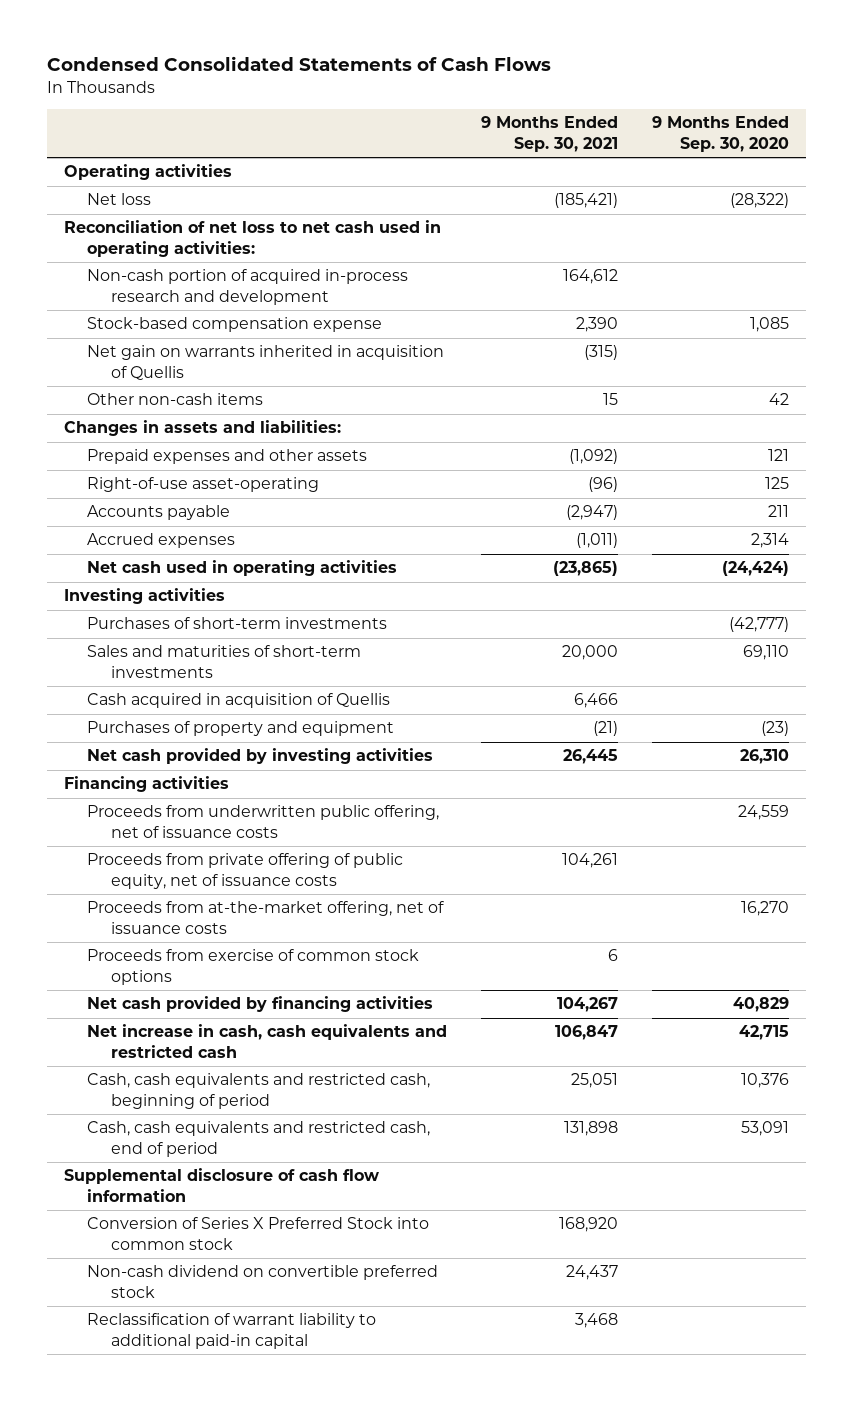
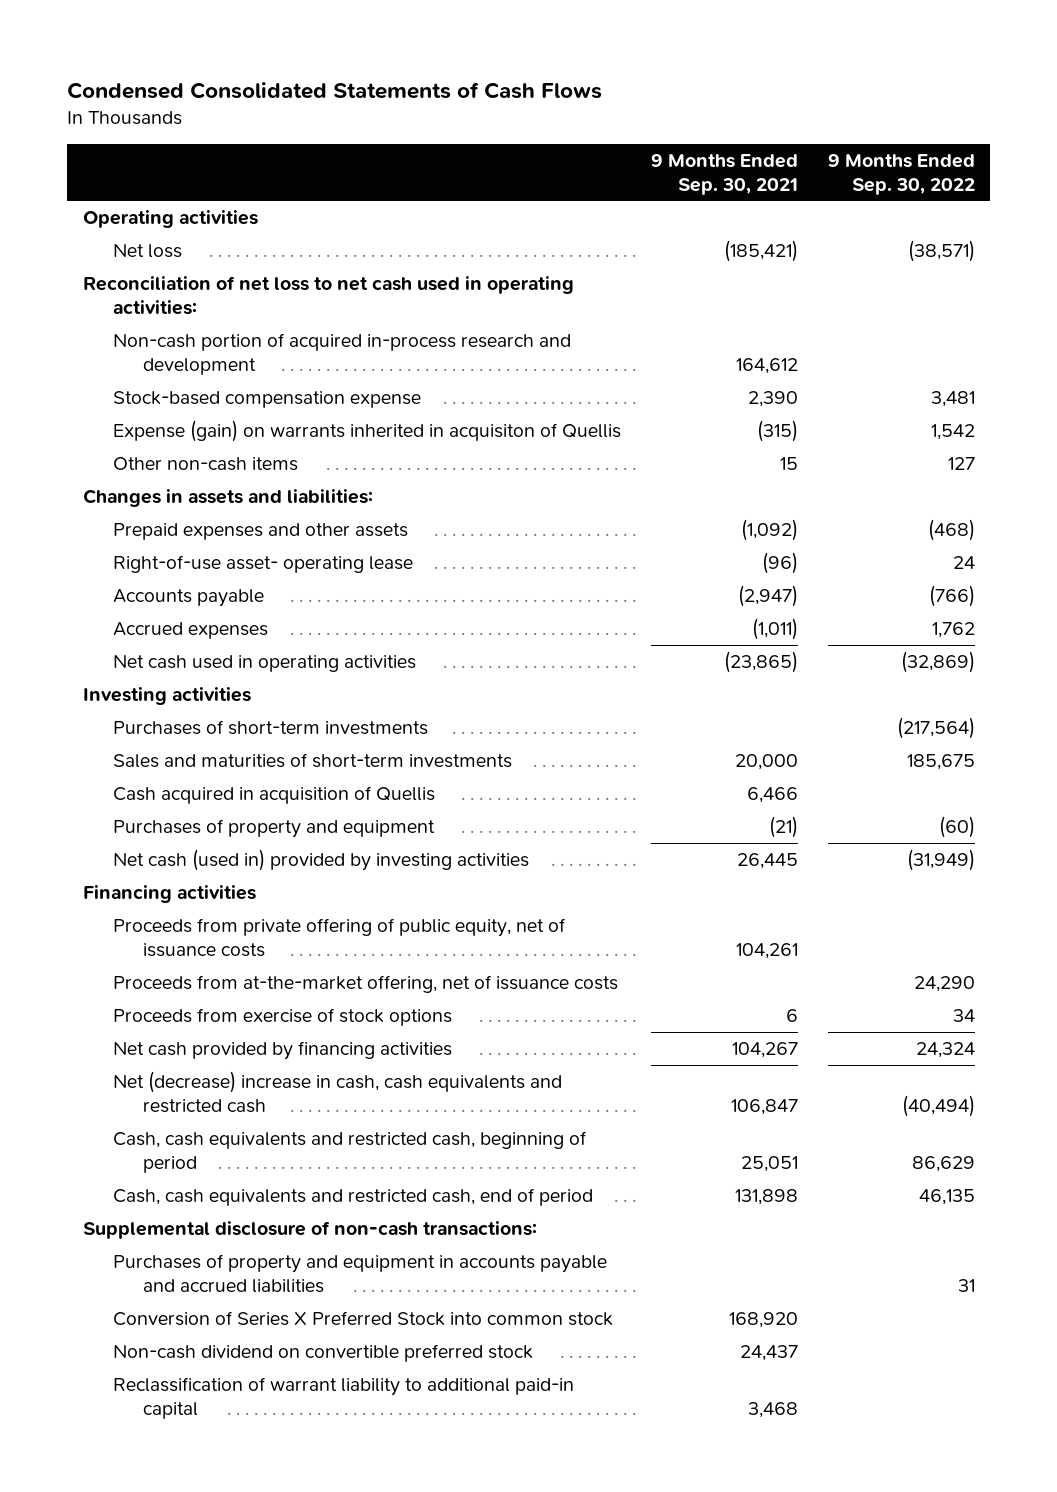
[652,116,790,152] 9 Months Ended Sep. 30, 2020 -> none
none -> [827,154,975,195] 9 Months Ended Sep. 30, 2022
[87,345,445,381] Net gain on warrants inherited in acquisition of Quellis -> [112,420,621,443] Expense (gain) on warrants inherited in acquisiton of Quellis
[87,477,320,493] Right-of-use asset-operating -> [112,555,413,574] Right-of-use asset- operating lease
[87,748,434,765] Net cash provided by investing activities -> [112,849,529,872] Net cash (used in) provided by investing activities
[87,805,440,839] Proceeds from underwritten public offering, net of issuance costs -> none
[87,949,420,986] Proceeds from exercise of common stock options -> [112,1008,452,1027] Proceeds from exercise of stock options
[87,1024,448,1059] Net increase in cash, cash equivalents and restricted cash -> [112,1071,562,1113] Net (decrease) increase in cash, cash equivalents and restricted cash
[63,1168,379,1203] Supplemental disclosure of cash flow information -> [82,1221,537,1240] Supplemental disclosure of non-cash transactions:
none -> [112,1254,607,1293] Purchases of property and equipment in accounts payable and accrued liabilities

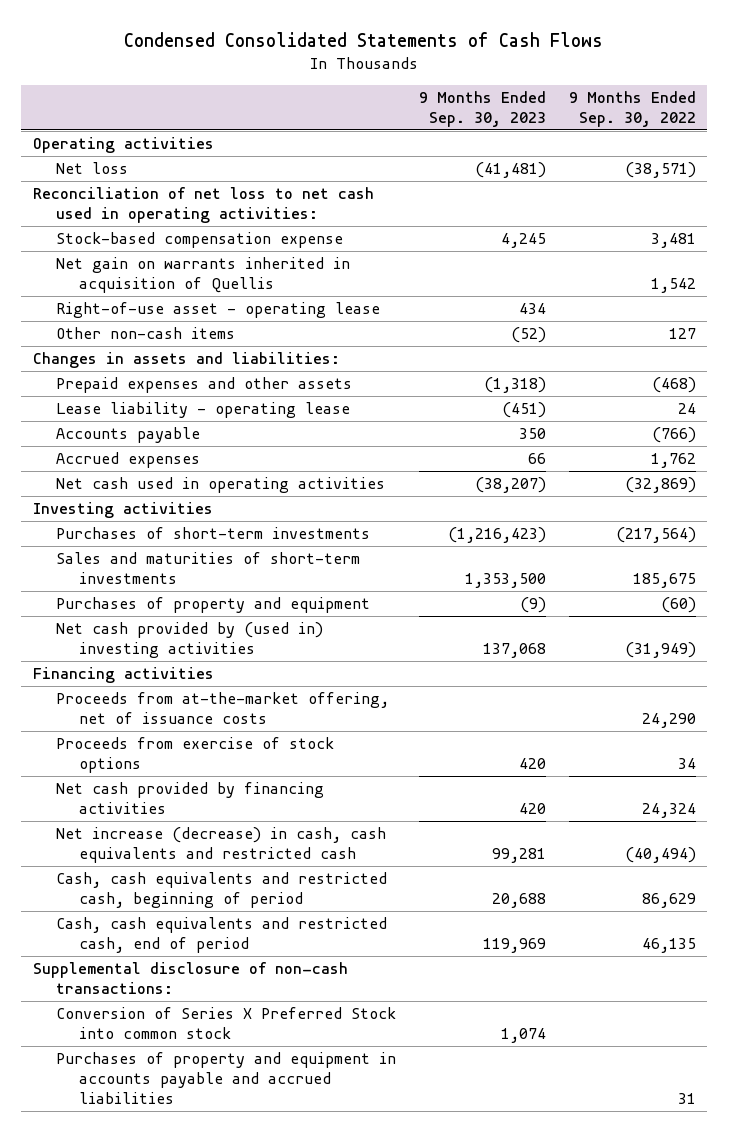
[650,154,798,195] 9 Months Ended Sep. 30, 2021 -> none
none -> [418,90,546,127] 9 Months Ended Sep. 30, 2023
[112,333,571,375] Non-cash portion of acquired in-process research and development -> none
[112,420,621,443] Expense (gain) on warrants inherited in acquisiton of Quellis -> [56,257,351,294] Net gain on warrants inherited in acquisition of Quellis
none -> [56,302,381,319] Right-of-use asset - operating lease
[112,555,413,574] Right-of-use asset- operating lease -> [56,402,351,419] Lease liability - operating lease
[112,786,435,805] Cash acquired in acquisition of Quellis -> none
[112,849,529,872] Net cash (used in) provided by investing activities -> [56,622,324,659] Net cash provided by (used in) investing activities
[112,918,566,957] Proceeds from private offering of public equity, net of issuance costs -> none
[112,1071,562,1113] Net (decrease) increase in cash, cash equivalents and restricted cash -> [56,827,387,864] Net increase (decrease) in cash, cash equivalents and restricted cash
[112,1344,533,1363] Non-cash dividend on convertible preferred stock -> none
[112,1377,574,1419] Reclassification of warrant liability to additional paid-in capital -> none
[112,1254,607,1293] Purchases of property and equipment in accounts payable and accrued liabilities -> [56,1052,397,1105] Purchases of property and equipment in accounts payable and accrued liabilities

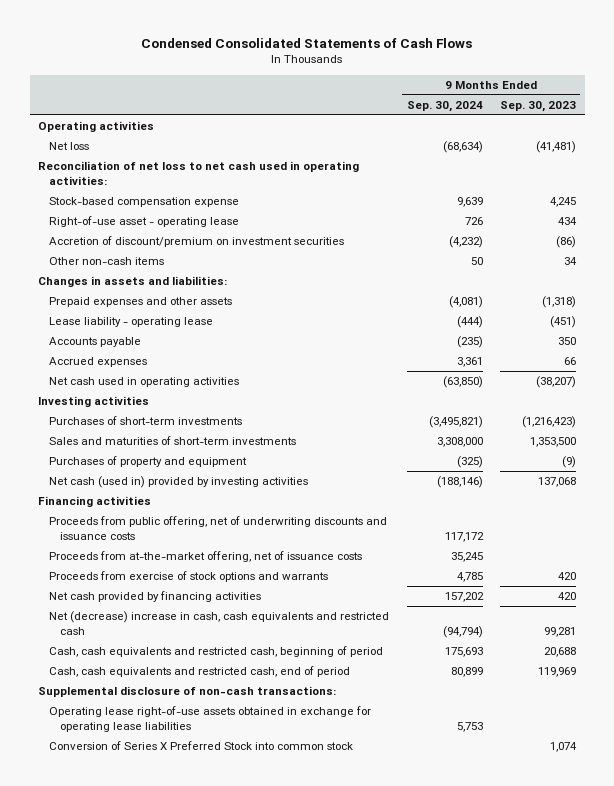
[568,90,696,127] 9 Months Ended Sep. 30, 2022 -> none
none -> [406,100,483,112] Sep. 30, 2024
[56,257,351,294] Net gain on warrants inherited in acquisition of Quellis -> none
none -> [49,236,345,248] Accretion of discount/premium on investment securities
[510,327,546,344] (52) -> [564,257,578,266] 34
[56,622,324,659] Net cash provided by (used in) investing activities -> [49,476,309,489] Net cash (used in) provided by investing activities
none -> [49,516,388,540] Proceeds from public offering, net of underwriting discounts and issuance costs
[56,737,335,774] Proceeds from exercise of stock options -> [49,571,329,583] Proceeds from exercise of stock options and warrants
[56,827,387,864] Net increase (decrease) in cash, cash equivalents and restricted cash -> [49,611,390,635] Net (decrease) increase in cash, cash equivalents and restricted cash
none -> [49,706,372,732] Operating lease right-of-use assets obtained in exchange for operating lease liabilities
[56,1052,397,1105] Purchases of property and equipment in accounts payable and accrued liabilities -> none

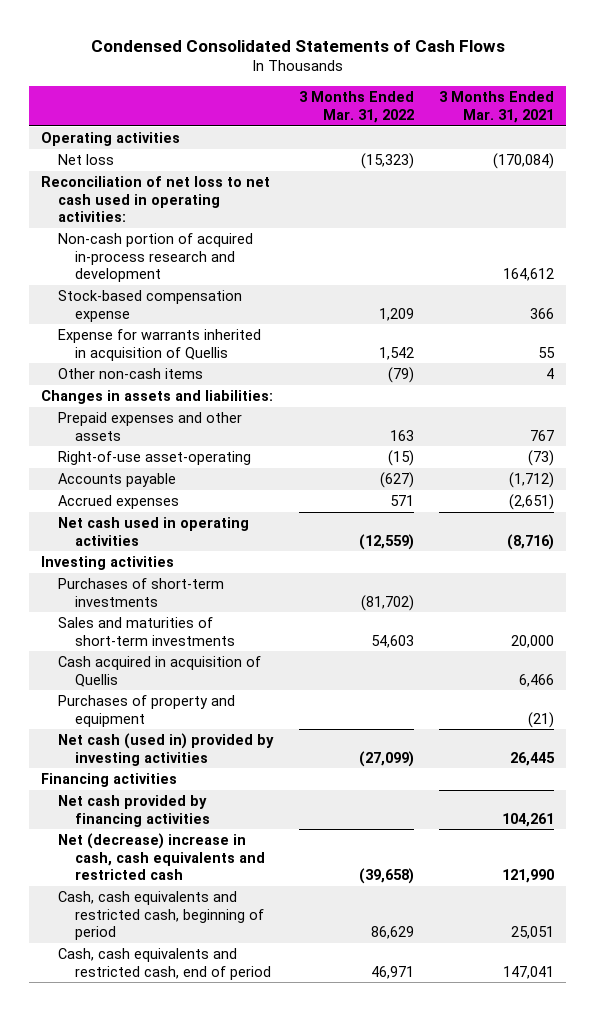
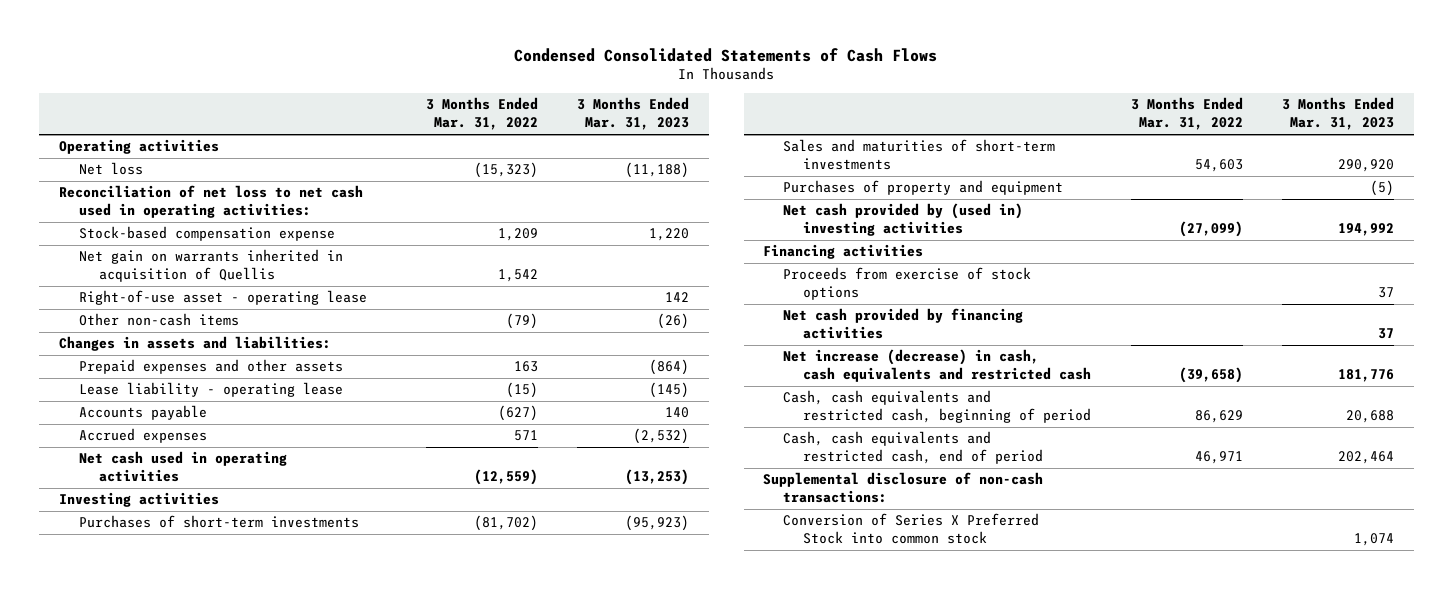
[438,91,554,123] 3 Months Ended Mar. 31, 2021 -> none
none -> [577,97,690,131] 3 Months Ended Mar. 31, 2023
[58,233,254,282] Non-cash portion of acquired in-process research and development -> none
[58,329,262,361] Expense for warrants inherited in acquisition of Quellis -> [78,249,343,283] Net gain on warrants inherited in acquisition of Quellis
none -> [78,290,367,306] Right-of-use asset - operating lease
[58,451,252,466] Right-of-use asset-operating -> [78,382,343,398] Lease liability - operating lease
[58,656,262,687] Cash acquired in acquisition of Quellis -> none
[58,733,275,766] Net cash (used in) provided by investing activities -> [783,203,1024,237] Net cash provided by (used in) investing activities
none -> [783,267,1032,301] Proceeds from exercise of stock options
[58,833,266,880] Net (decrease) increase in cash, cash equivalents and restricted cash -> [783,349,1092,383] Net increase (decrease) in cash, cash equivalents and restricted cash
none -> [763,472,1044,504] Supplemental disclosure of non-cash transactions:
none -> [783,513,1040,545] Conversion of Series X Preferred Stock into common stock

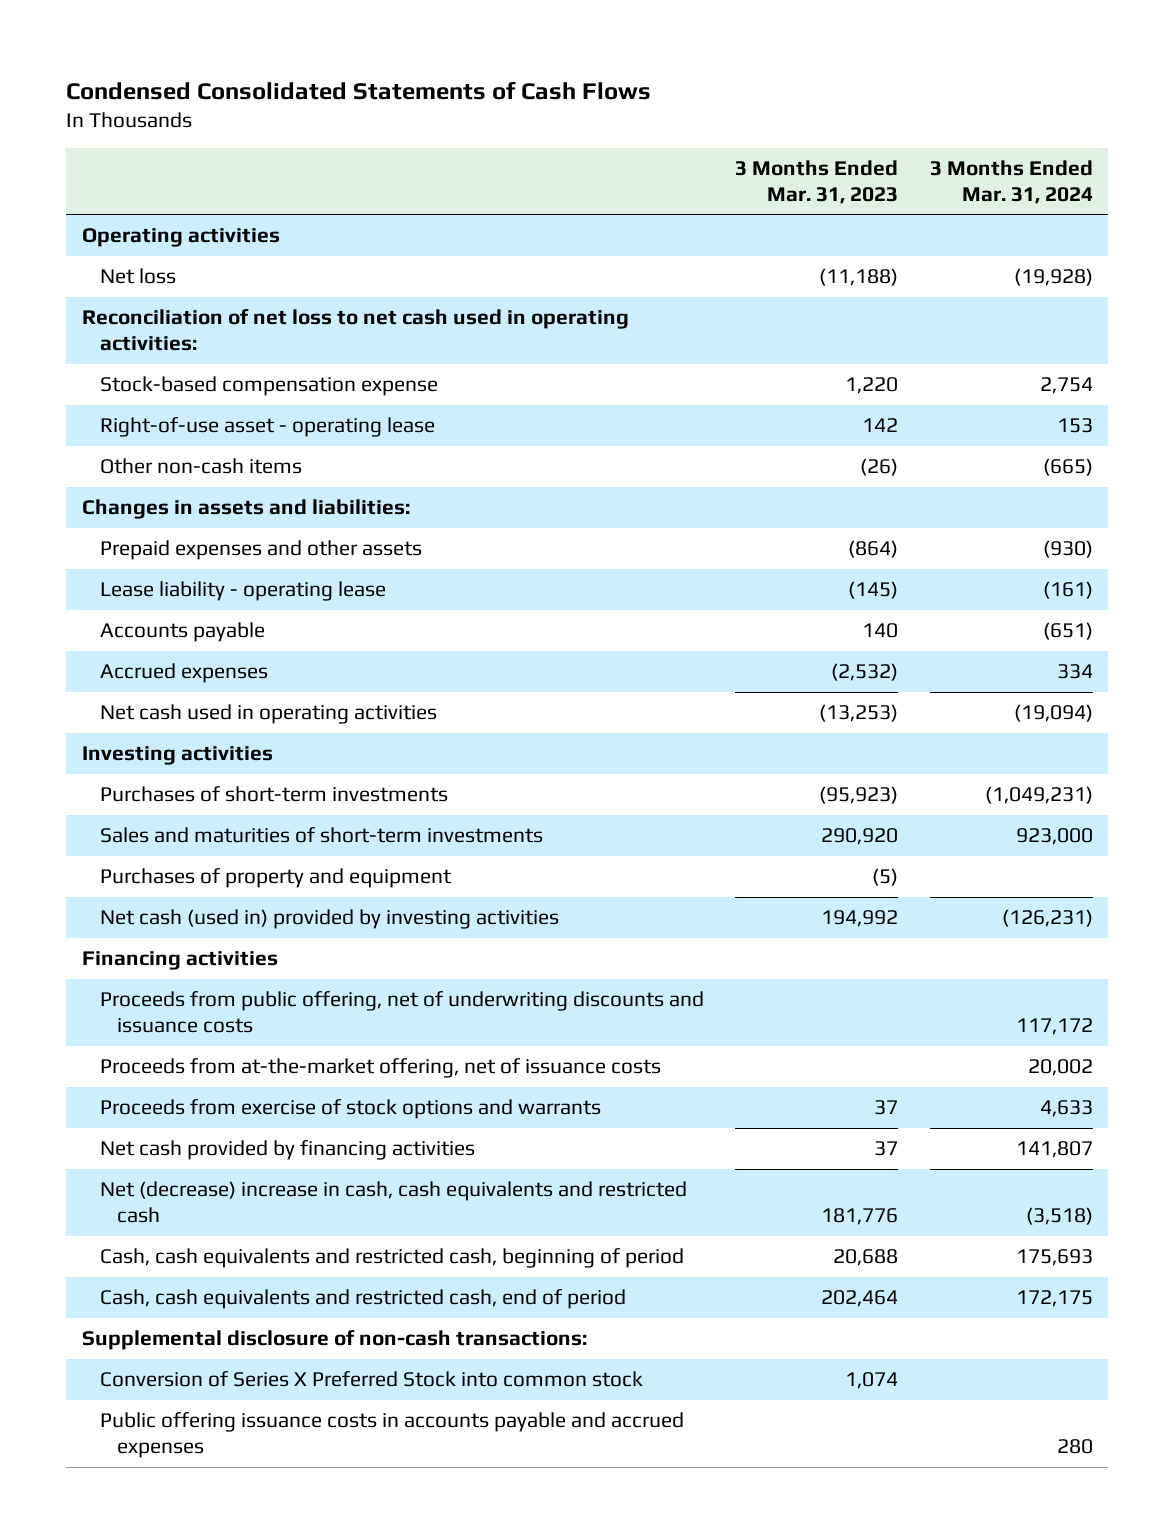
[426,97,539,131] 3 Months Ended Mar. 31, 2022 -> none
none -> [929,160,1093,204] 3 Months Ended Mar. 31, 2024
[78,249,343,283] Net gain on warrants inherited in acquisition of Quellis -> none
[783,203,1024,237] Net cash provided by (used in) investing activities -> [99,909,559,930] Net cash (used in) provided by investing activities
none -> [99,991,704,1033] Proceeds from public offering, net of underwriting discounts and issuance costs
none -> [99,1058,661,1079] Proceeds from at-the-market offering, net of issuance costs
[783,267,1032,301] Proceeds from exercise of stock options -> [99,1099,601,1120] Proceeds from exercise of stock options and warrants
[783,349,1092,383] Net increase (decrease) in cash, cash equivalents and restricted cash -> [99,1181,687,1223] Net (decrease) increase in cash, cash equivalents and restricted cash
none -> [99,1412,684,1458] Public offering issuance costs in accounts payable and accrued expenses

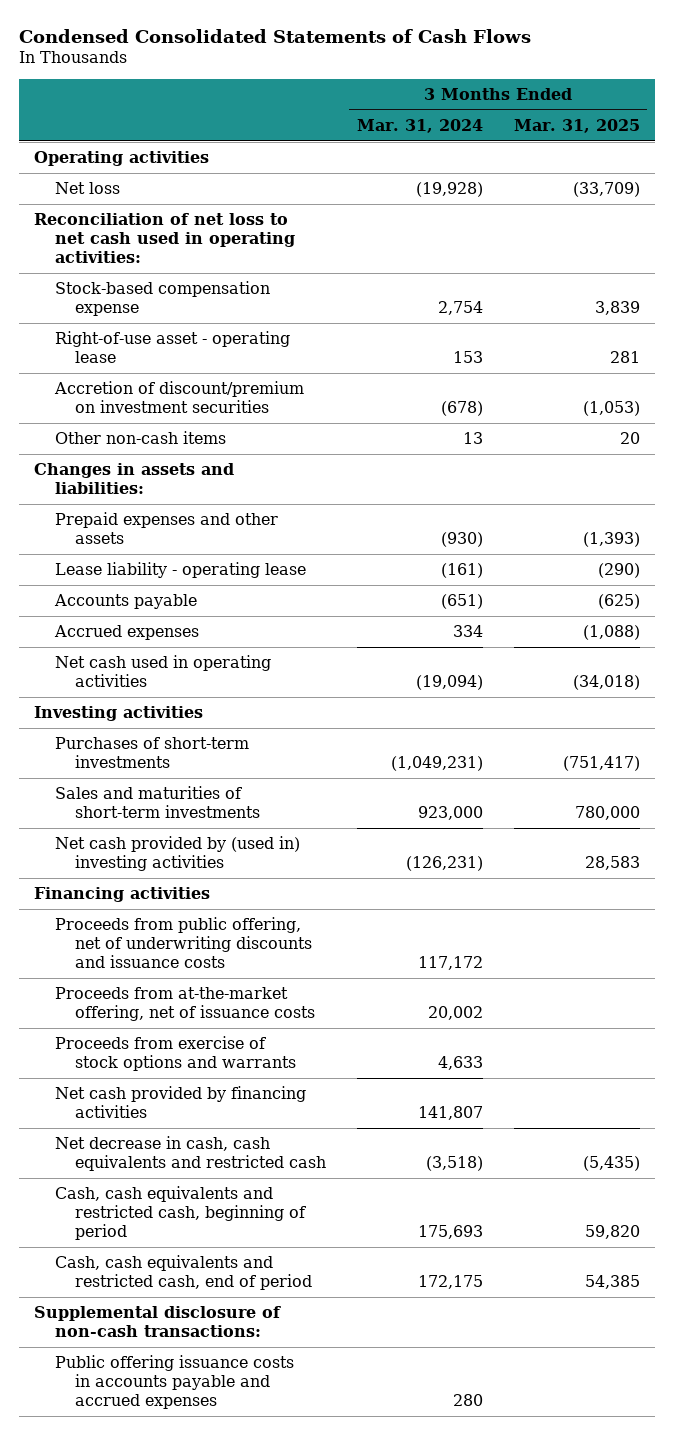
[735,160,899,204] 3 Months Ended Mar. 31, 2023 -> none
none -> [513,118,640,133] Mar. 31, 2025
none -> [53,381,304,414] Accretion of discount/premium on investment securities
[1042,458,1093,477] (665) -> [462,432,483,445] 13
[99,868,452,889] Purchases of property and equipment -> none
[99,909,559,930] Net cash (used in) provided by investing activities -> [54,836,300,872] Net cash provided by (used in) investing activities
[99,1181,687,1223] Net (decrease) increase in cash, cash equivalents and restricted cash -> [54,1136,327,1172] Net decrease in cash, cash equivalents and restricted cash
[99,1371,643,1388] Conversion of Series X Preferred Stock into common stock -> none

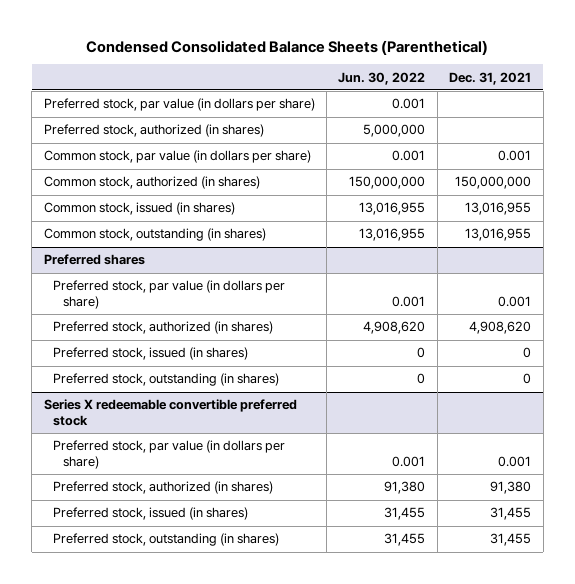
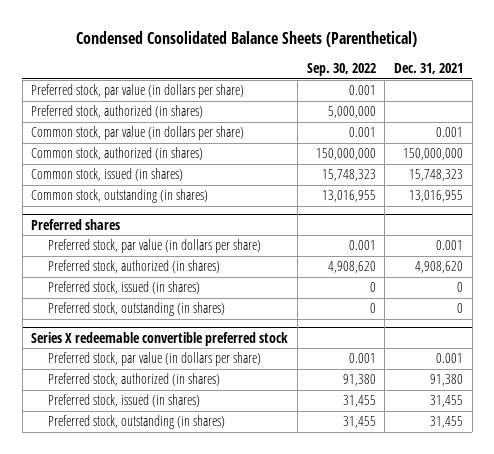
[338,71,426,85] Jun. 30, 2022 -> none
none -> [306,62,376,76] Sep. 30, 2022
[465,202,532,216] 13,016,955 -> [409,169,464,182] 15,748,323

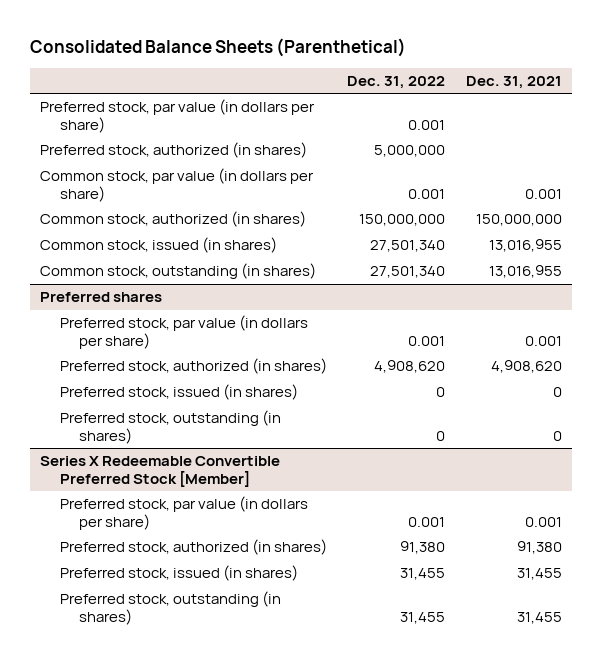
[76,30,418,47] Condensed Consolidated Balance Sheets (Parenthetical) -> [29,37,406,57] Consolidated Balance Sheets (Parenthetical)
[306,62,376,76] Sep. 30, 2022 -> none
none -> [347,75,446,89] Dec. 31, 2022
[409,169,464,182] 15,748,323 -> [488,239,562,253] 13,016,955
[31,331,289,346] Series X redeemable convertible preferred stock -> [39,456,280,487] Series X Redeemable Convertible Preferred Stock [Member]

